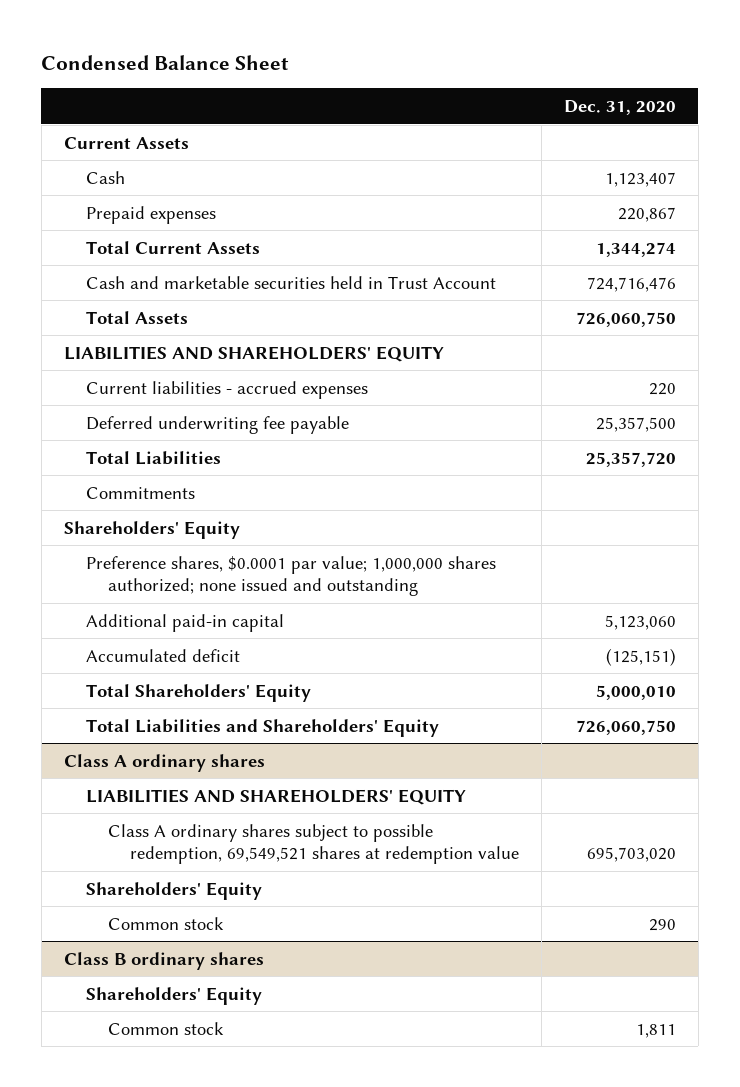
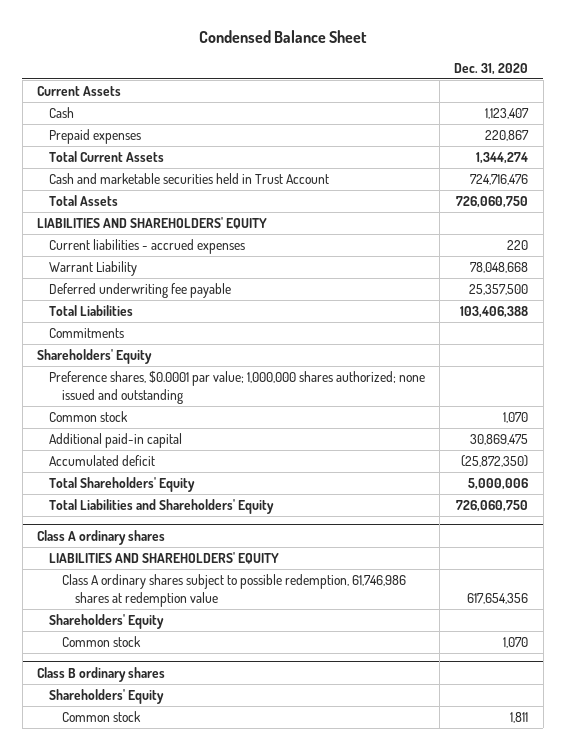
none -> [49,260,138,276] Warrant Liability
[585,451,676,467] 25,357,720 -> [460,305,529,318] 103,406,388
none -> [49,410,129,422] Common stock
[604,614,676,630] 5,123,060 -> [470,433,529,445] 30,869,475
[605,647,676,666] (125,151) -> [461,454,529,467] (25,872,350)
[595,684,676,700] 5,000,010 -> [468,477,529,490] 5,000,006
[107,823,519,865] Class A ordinary shares subject to possible redemption, 69,549,521 shares at redemption value -> [61,573,406,607] Class A ordinary shares subject to possible redemption, 61,746,986 shares at redemption value
[586,847,676,863] 695,703,020 -> [467,592,529,604] 617,654,356
[648,918,676,931] 290 -> [503,636,529,648] 1,070

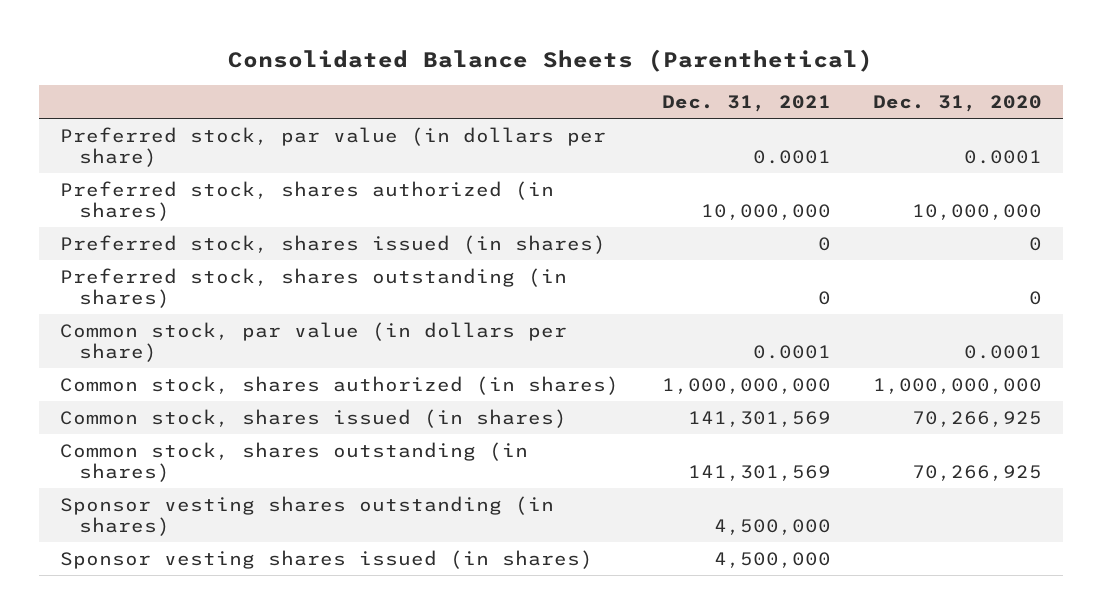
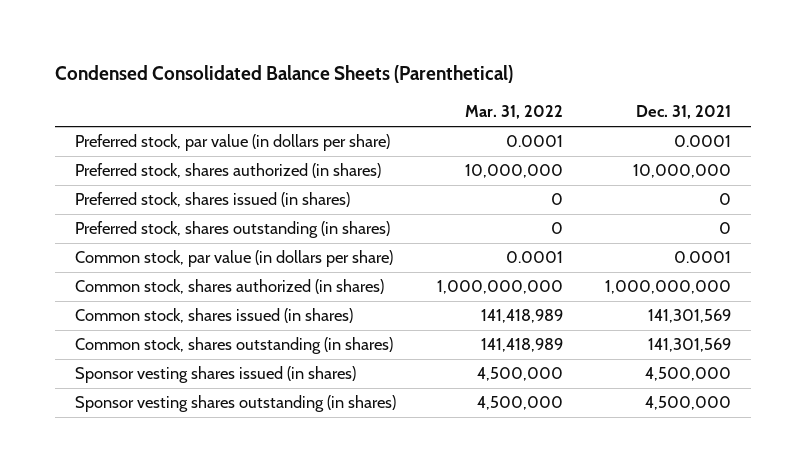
[228,49,874,73] Consolidated Balance Sheets (Parenthetical) -> [54,65,513,84] Condensed Consolidated Balance Sheets (Parenthetical)
[873,95,1043,113] Dec. 31, 2020 -> none
none -> [465,105,564,120] Mar. 31, 2022
[60,495,555,537] Sponsor vesting shares outstanding (in shares) -> [75,395,397,413] Sponsor vesting shares outstanding (in shares)

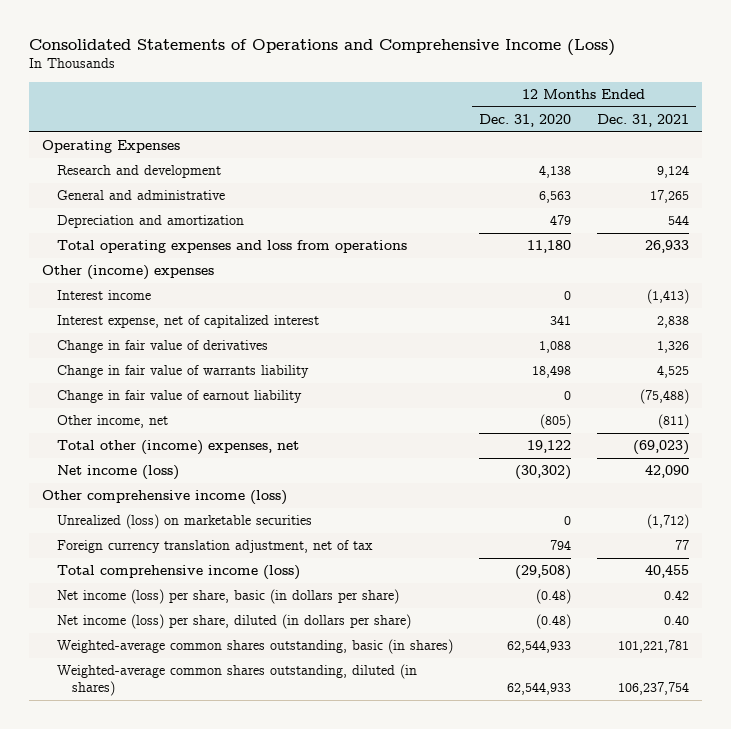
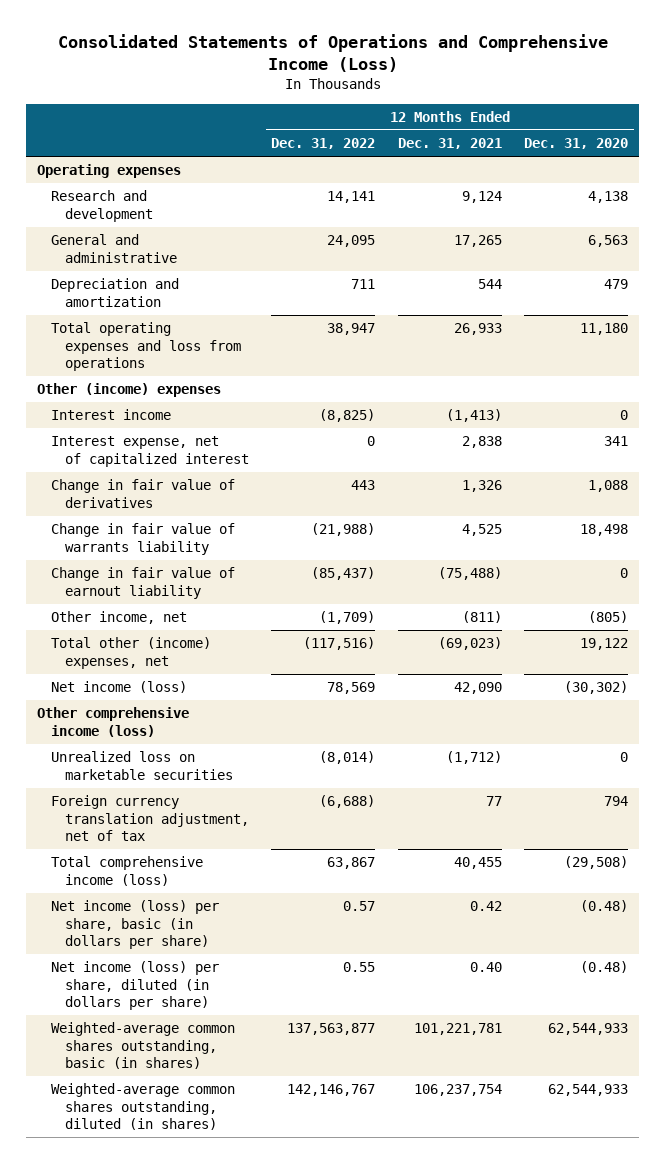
none -> [271,138,376,150] Dec. 31, 2022
[42,140,181,154] Operating Expenses -> [37,164,182,179] Operating expenses
[56,514,312,530] Unrealized (loss) on marketable securities -> [51,751,233,780] Unrealized loss on marketable securities

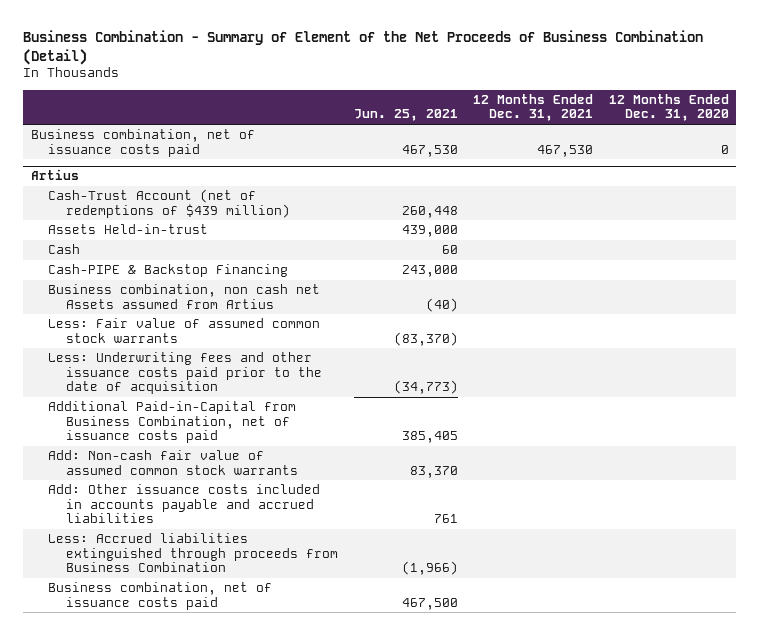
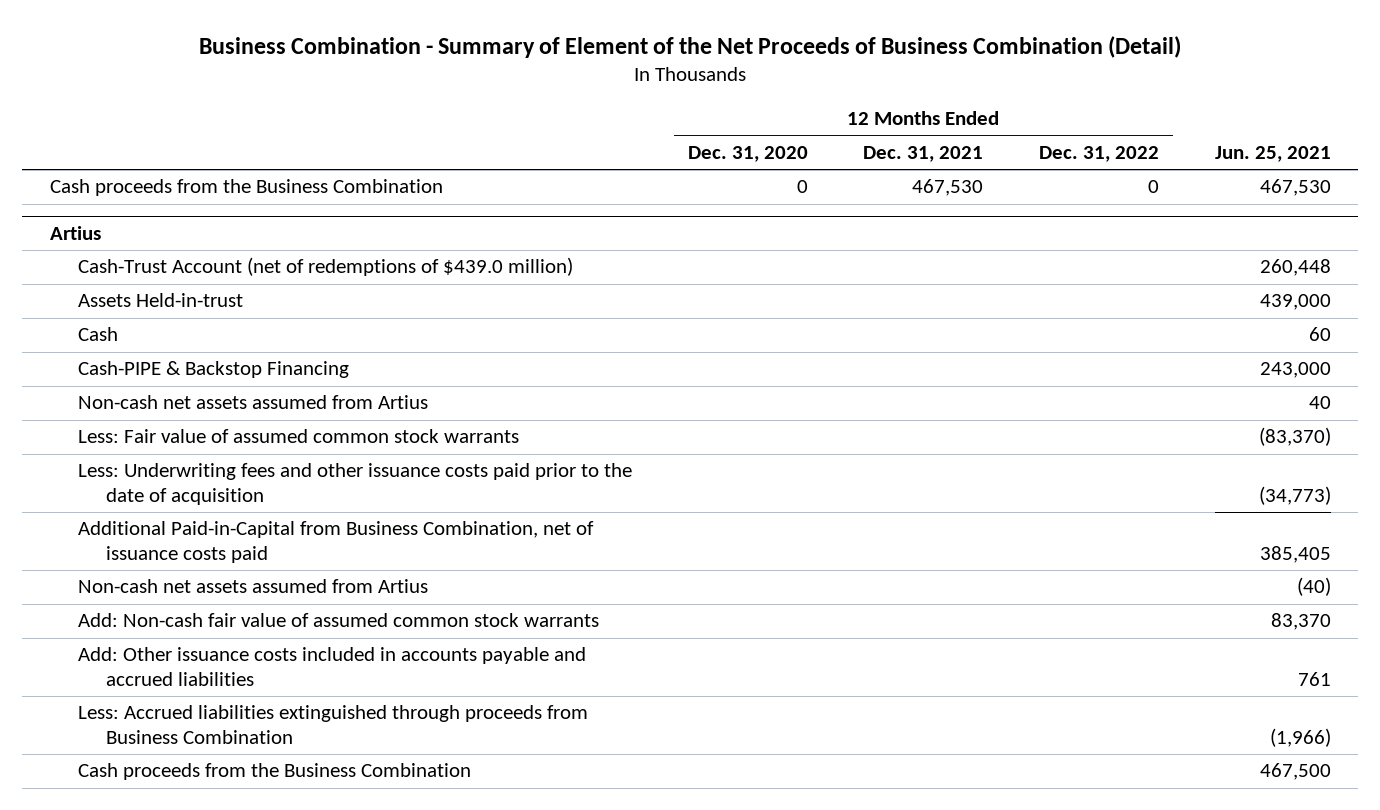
none -> [1038,145,1159,162] Dec. 31, 2022
[30,129,255,157] Business combination, net of issuance costs paid -> [49,179,443,197] Cash proceeds from the Business Combination
[48,189,291,218] Cash-Trust Account (net of redemptions of $439 million) -> [77,257,573,277] Cash-Trust Account (net of redemptions of $439.0 million)
[48,284,321,309] Business combination, non cash net Assets assumed from Artius -> [77,395,428,410] Non-cash net assets assumed from Artius
[425,297,458,312] (40) -> [1308,396,1331,410] 40
none -> [77,579,428,594] Non-cash net assets assumed from Artius
[48,582,273,610] Business combination, net of issuance costs paid -> [77,763,471,781] Cash proceeds from the Business Combination

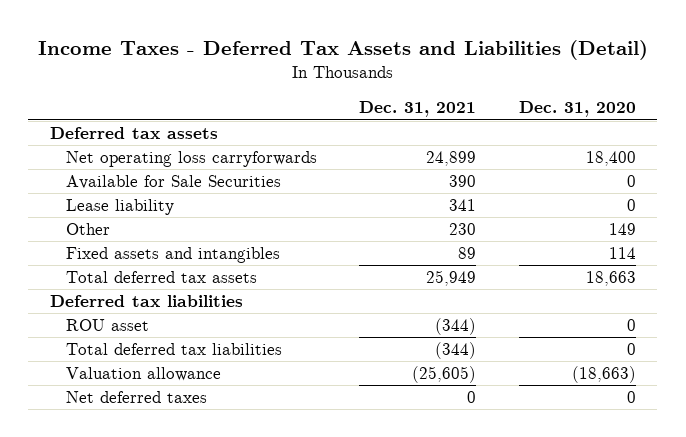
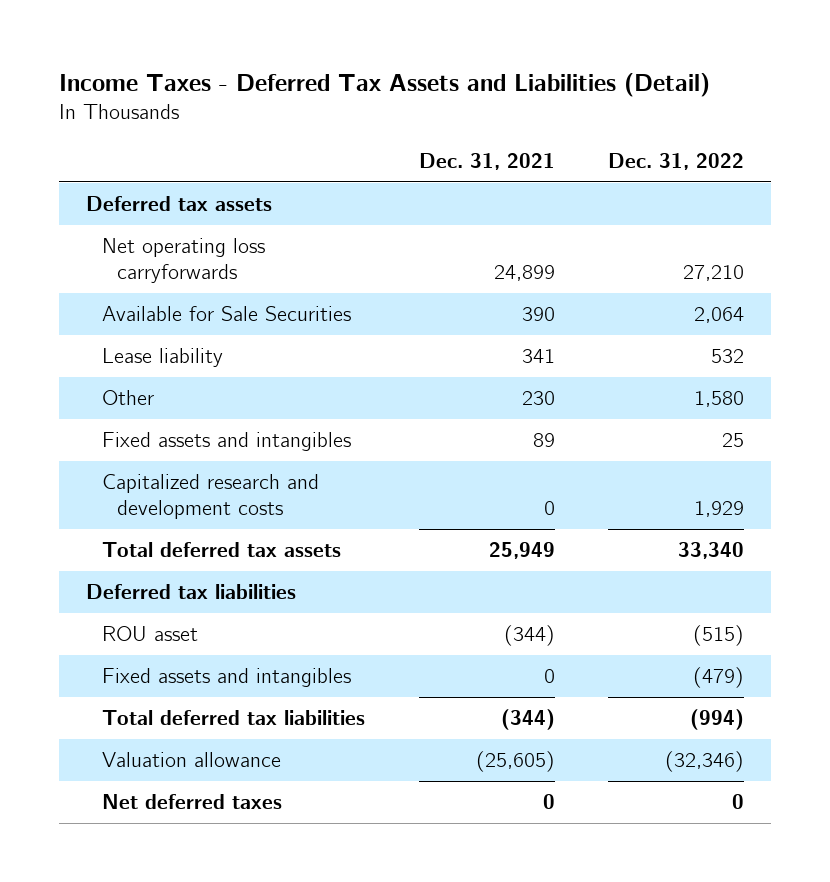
[518,101,636,118] Dec. 31, 2020 -> none
none -> [608,152,745,170] Dec. 31, 2022
none -> [101,474,319,520] Capitalized research and development costs
none -> [101,668,351,688] Fixed assets and intangibles

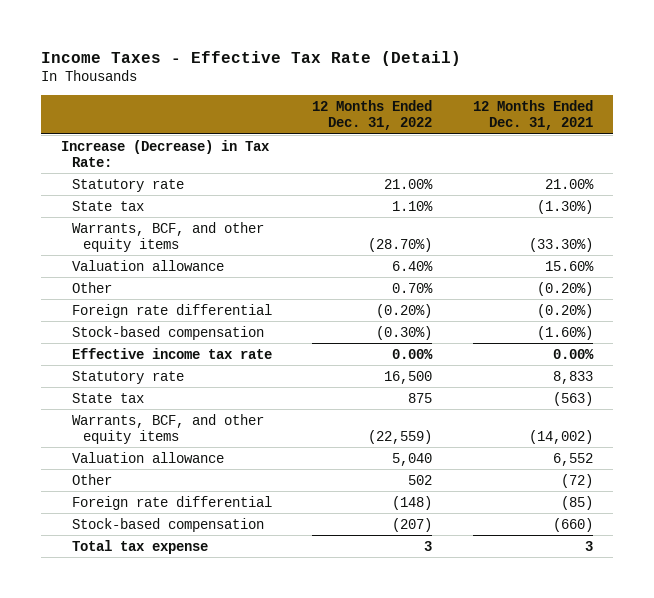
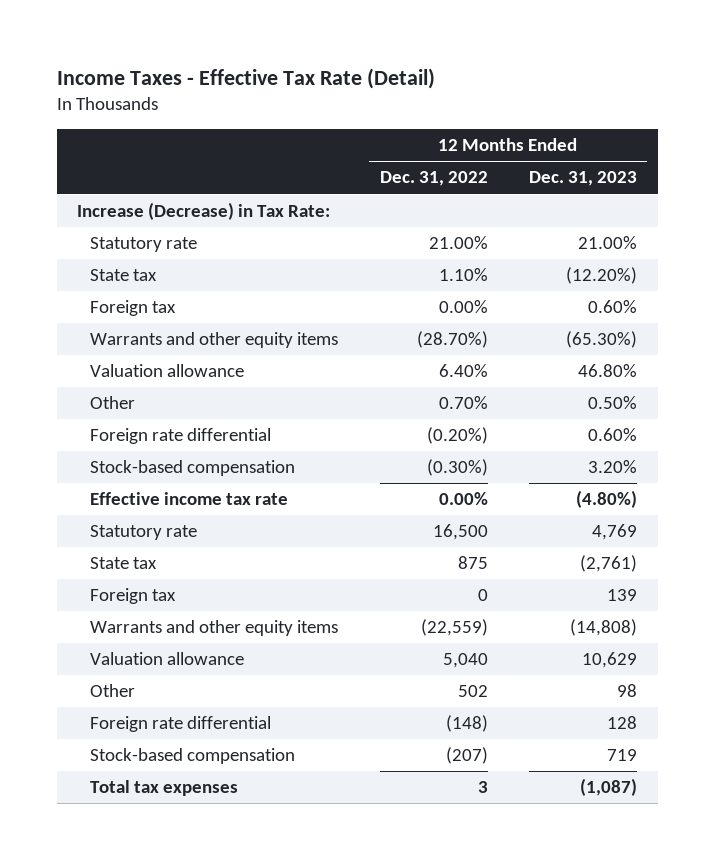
[473,100,594,131] 12 Months Ended Dec. 31, 2021 -> none
none -> [528,171,637,187] Dec. 31, 2023
none -> [90,300,177,317] Foreign tax
[71,221,264,252] Warrants, BCF, and other equity items -> [90,332,339,349] Warrants and other equity items
none -> [90,588,177,605] Foreign tax
[71,413,264,444] Warrants, BCF, and other equity items -> [90,620,339,637] Warrants and other equity items
[71,539,208,554] Total tax expense -> [90,780,239,797] Total tax expenses

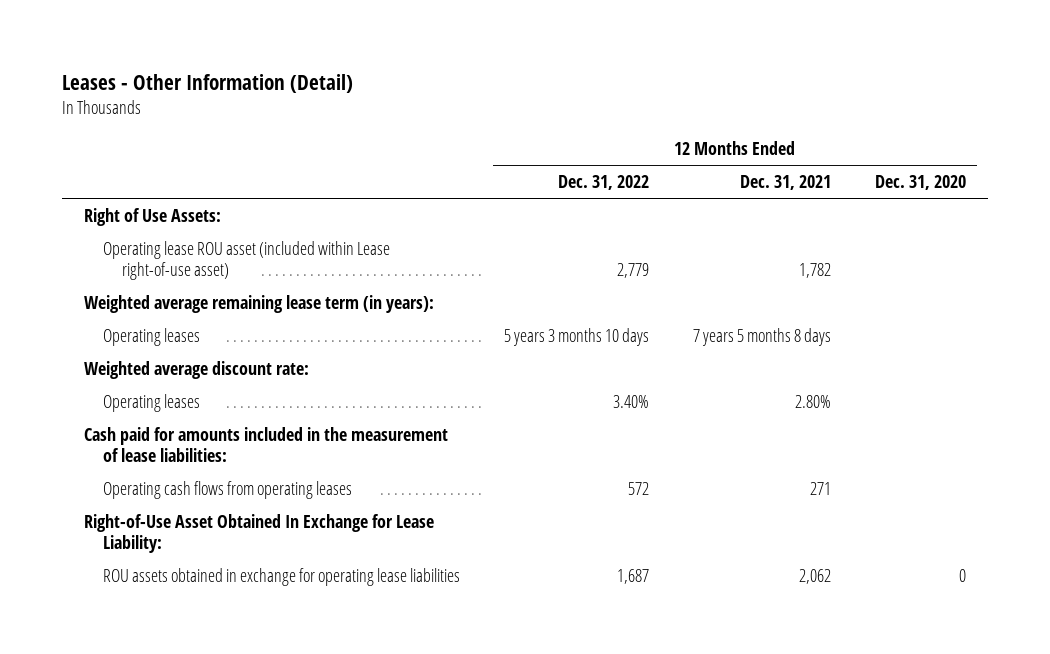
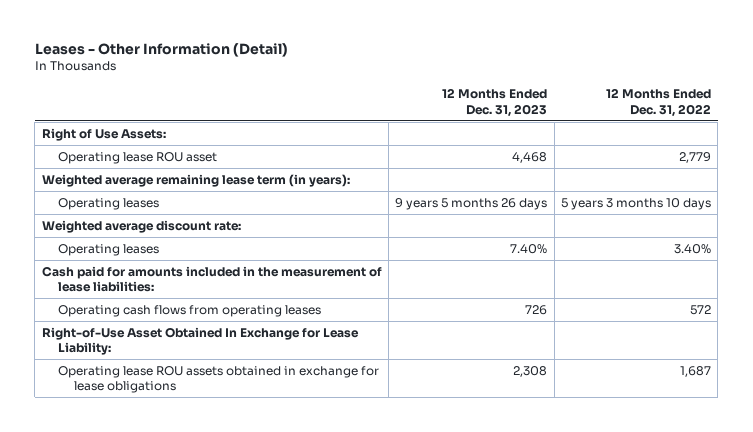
[739,175,831,191] Dec. 31, 2021 -> none
[874,175,966,191] Dec. 31, 2020 -> none
none -> [442,88,548,118] 12 Months Ended Dec. 31, 2023
[103,241,391,280] Operating lease ROU asset (included within Lease right-of-use asset) -> [57,151,217,164] Operating lease ROU asset
[103,568,461,587] ROU assets obtained in exchange for operating lease liabilities -> [57,365,379,394] Operating lease ROU assets obtained in exchange for lease obligations

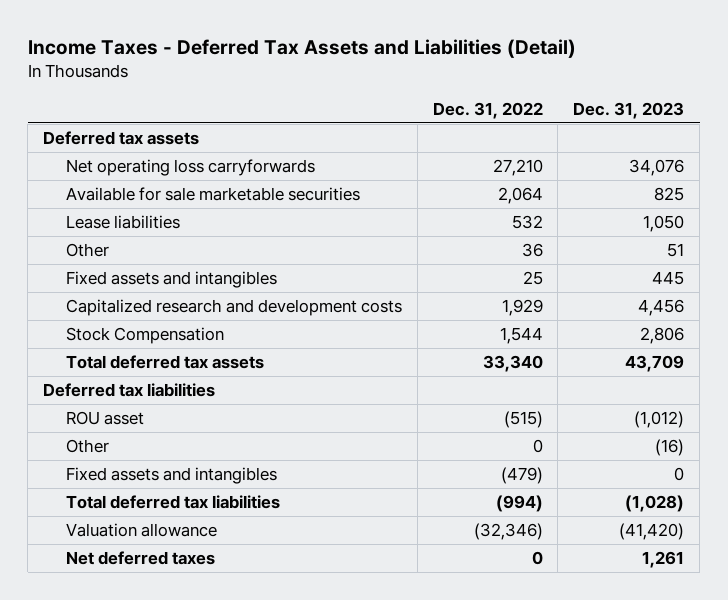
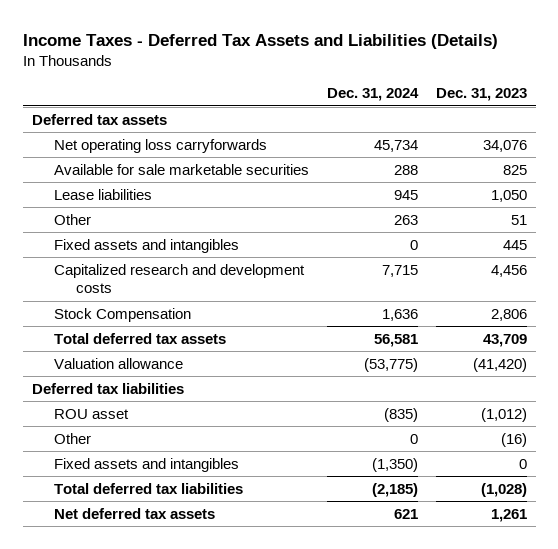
[27,39,576,59] Income Taxes - Deferred Tax Assets and Liabilities (Detail) -> [22,33,498,49] Income Taxes - Deferred Tax Assets and Liabilities (Details)
[432,101,543,119] Dec. 31, 2022 -> none
none -> [326,88,419,102] Dec. 31, 2024
[65,523,217,538] Valuation allowance -> [53,357,183,369] Valuation allowance
[65,551,215,566] Net deferred taxes -> [53,507,215,519] Net deferred tax assets

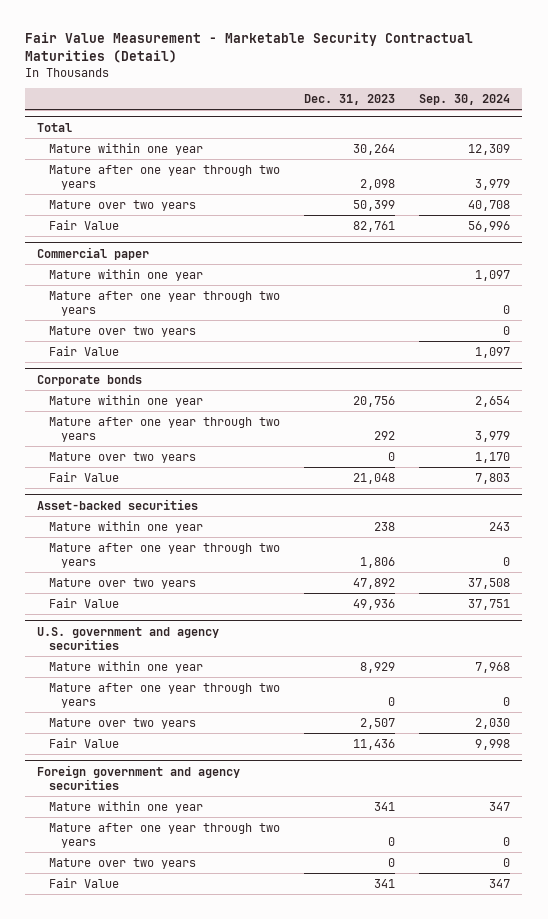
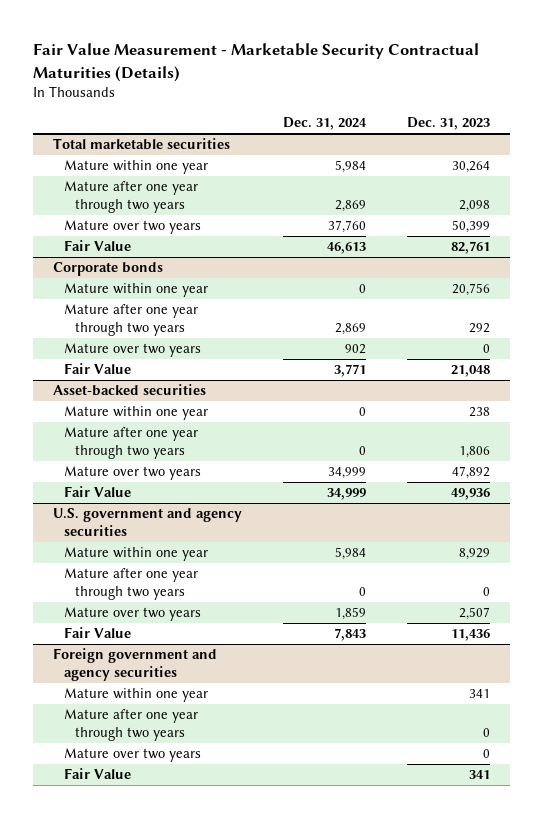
[25,32,474,64] Fair Value Measurement - Marketable Security Contractual Maturities (Detail) -> [32,43,479,82] Fair Value Measurement - Marketable Security Contractual Maturities (Details)
[419,93,511,105] Sep. 30, 2024 -> none
none -> [283,117,368,131] Dec. 31, 2024
[37,122,73,132] Total -> [53,138,231,151] Total marketable securities
[37,246,150,260] Commercial paper -> none
[49,268,204,281] Mature within one year -> none
[49,290,281,316] Mature after one year through two years -> none
[49,325,197,337] Mature over two years -> none
[49,345,120,356] Fair Value -> none

